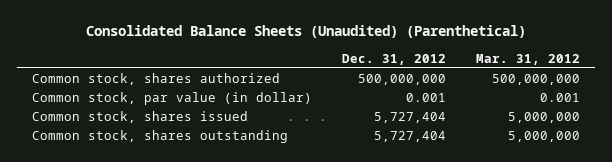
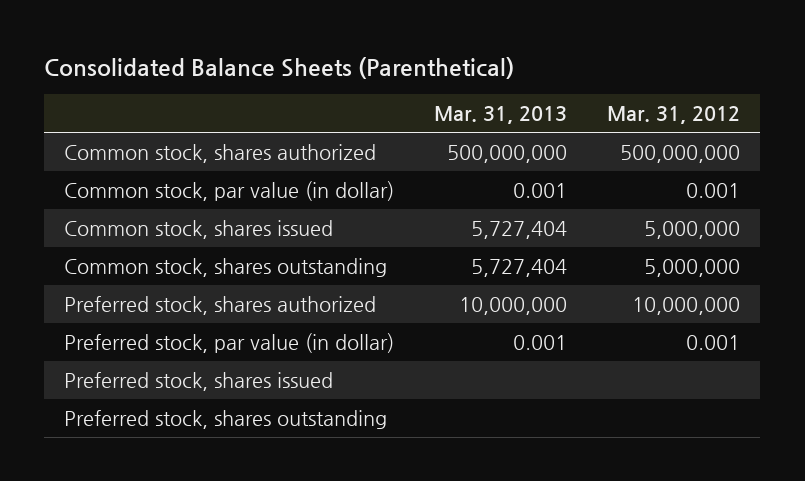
[86,25,527,39] Consolidated Balance Sheets (Unaudited) (Parenthetical) -> [44,56,515,79] Consolidated Balance Sheets (Parenthetical)
[342,53,447,65] Dec. 31, 2012 -> none
none -> [434,106,568,125] Mar. 31, 2013
none -> [64,295,377,315] Preferred stock, shares authorized
none -> [64,332,395,353] Preferred stock, par value (in dollar)
none -> [64,371,334,391] Preferred stock, shares issued
none -> [64,409,388,429] Preferred stock, shares outstanding

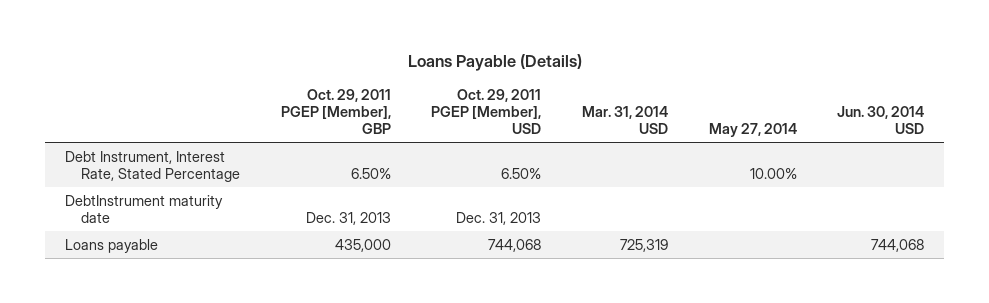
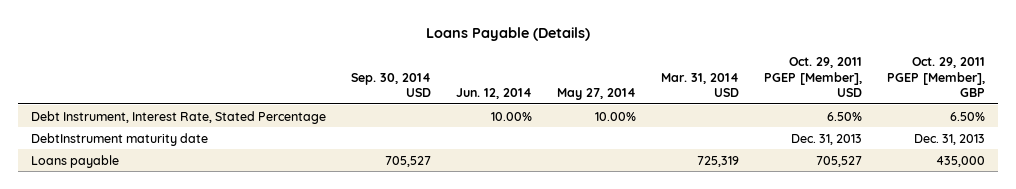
[837,105,925,135] Jun. 30, 2014 USD -> none
none -> [350,72,431,98] Sep. 30, 2014 USD
none -> [455,88,532,100] Jun. 12, 2014
[488,238,542,252] 744,068 -> [816,155,863,167] 705,527

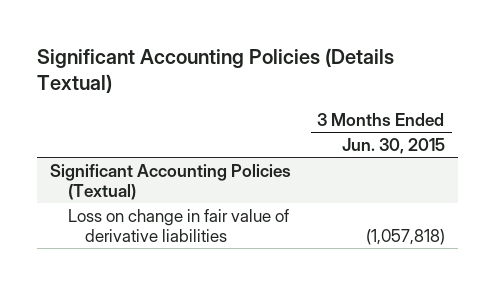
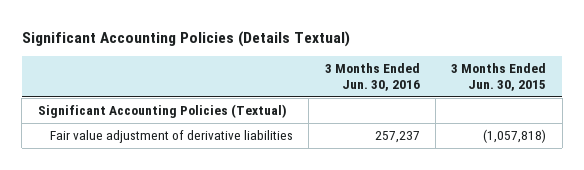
none -> [324,63,420,92] 3 Months Ended Jun. 30, 2016
[67,208,289,243] Loss on change in fair value of derivative liabilities -> [49,130,293,144] Fair value adjustment of derivative liabilities

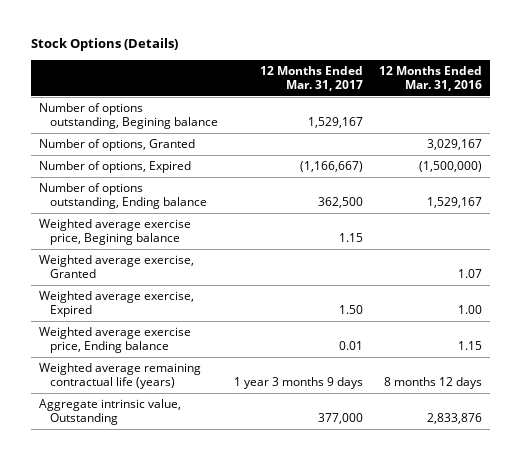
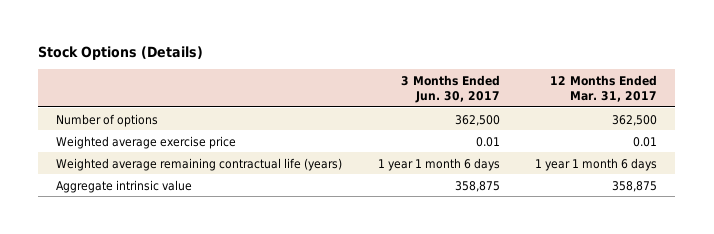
[379,65,483,92] 12 Months Ended Mar. 31, 2016 -> none
none -> [400,74,500,104] 3 Months Ended Jun. 30, 2017
[38,138,195,151] Number of options, Granted -> none
[38,160,191,173] Number of options, Expired -> none
[38,182,207,210] Number of options outstanding, Ending balance -> none
[38,254,194,279] Weighted average exercise, Granted -> none
[38,290,194,318] Weighted average exercise, Expired -> none
[38,326,191,354] Weighted average exercise price, Ending balance -> none
[38,102,218,130] Number of options outstanding, Begining balance -> [56,113,159,127] Number of options
[308,117,364,129] 1,529,167 -> [612,114,658,126] 362,500
[38,218,191,246] Weighted average exercise price, Begining balance -> [56,135,237,149] Weighted average exercise price
[339,233,364,243] 1.15 -> [633,136,658,147] 0.01
[234,377,364,390] 1 year 3 months 9 days -> [535,157,658,171] 1 year 1 month 6 days
[38,398,181,426] Aggregate intrinsic value, Outstanding -> [56,179,193,193] Aggregate intrinsic value
[318,413,364,425] 377,000 -> [612,180,658,192] 358,875

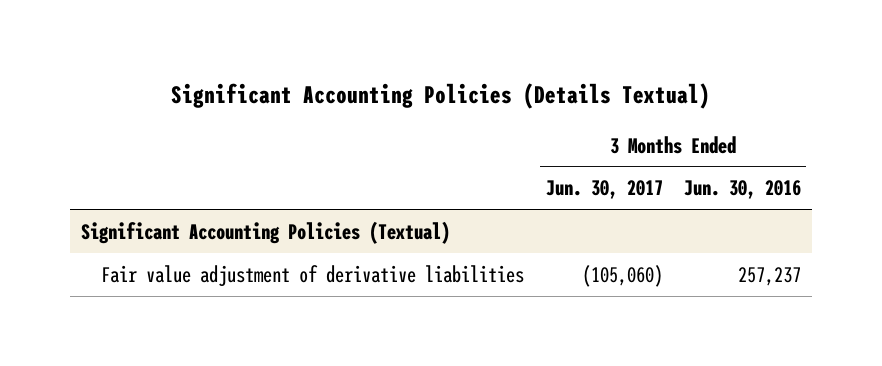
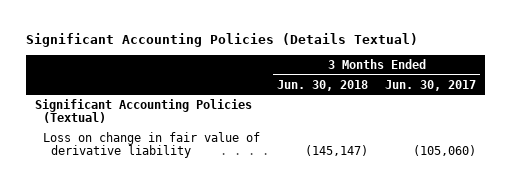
[684,180,802,200] Jun. 30, 2016 -> none
none -> [277,79,369,91] Jun. 30, 2018
[101,264,525,287] Fair value adjustment of derivative liabilities -> [42,131,260,159] Loss on change in fair value of derivative liability

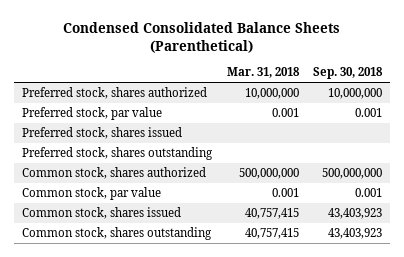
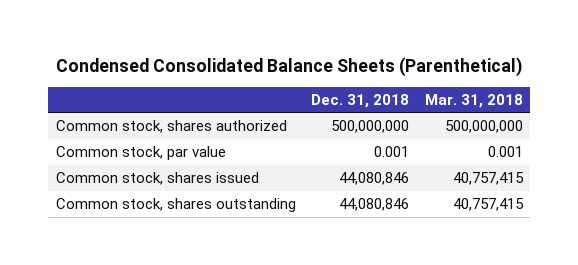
[313,67,384,80] Sep. 30, 2018 -> none
none -> [311,93,410,108] Dec. 31, 2018
[21,87,207,100] Preferred stock, shares authorized -> none
[21,107,162,121] Preferred stock, par value -> none
[21,127,182,140] Preferred stock, shares issued -> none
[21,147,213,161] Preferred stock, shares outstanding -> none

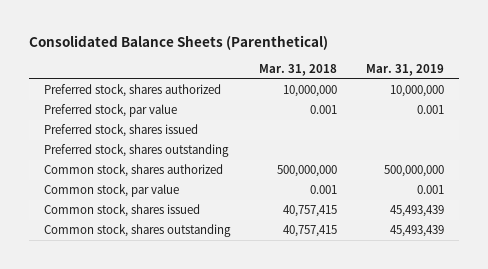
[56,56,523,77] Condensed Consolidated Balance Sheets (Parenthetical) -> [29,35,329,51] Consolidated Balance Sheets (Parenthetical)
[311,93,410,108] Dec. 31, 2018 -> none
none -> [366,64,445,77] Mar. 31, 2019
none -> [43,84,221,98] Preferred stock, shares authorized
none -> [43,104,177,118] Preferred stock, par value
none -> [43,124,198,138] Preferred stock, shares issued
none -> [43,144,229,158] Preferred stock, shares outstanding

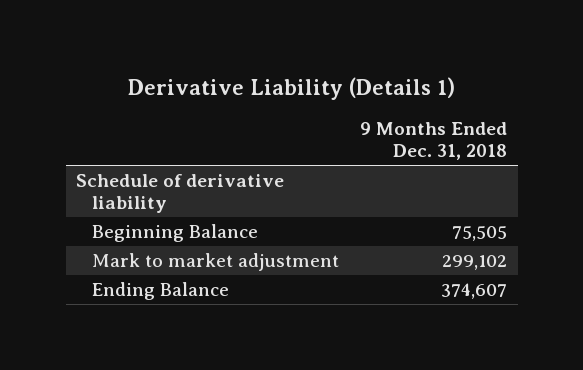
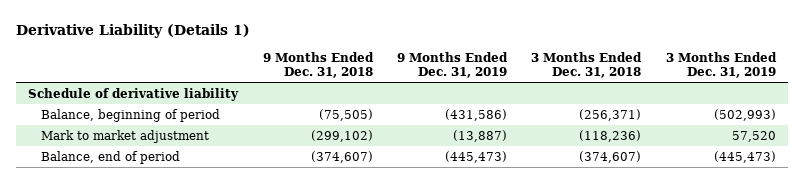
none -> [397,51,509,79] 9 Months Ended Dec. 31, 2019
none -> [531,51,643,79] 3 Months Ended Dec. 31, 2018
none -> [665,51,777,79] 3 Months Ended Dec. 31, 2019
[92,224,259,243] Beginning Balance -> [41,108,221,122] Balance, beginning of period
[452,226,508,242] 75,505 -> [318,108,373,121] (75,505)
[442,255,508,271] 299,102 -> [310,129,373,142] (299,102)
[92,282,230,301] Ending Balance -> [41,150,181,164] Balance, end of period
[441,283,508,300] 374,607 -> [310,150,373,163] (374,607)

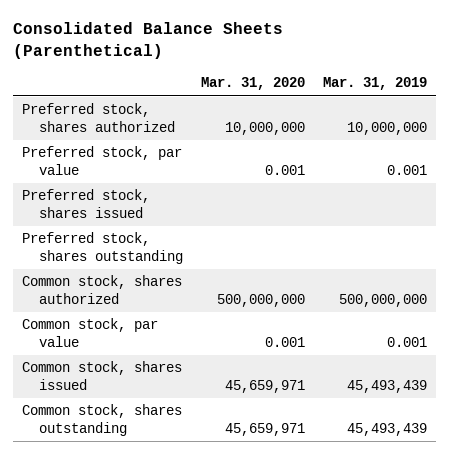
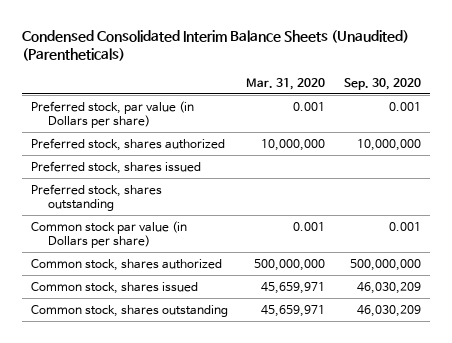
[12,22,283,60] Consolidated Balance Sheets (Parenthetical) -> [22,29,410,62] Condensed Consolidated Interim Balance Sheets (Unaudited) (Parentheticals)
[322,77,427,91] Mar. 31, 2019 -> none
none -> [343,77,421,90] Sep. 30, 2020
none -> [31,100,195,129] Preferred stock, par value (in Dollars per share)
[21,146,182,175] Preferred stock, par value -> none
none -> [31,220,188,249] Common stock par value (in Dollars per share)
[21,318,158,347] Common stock, par value -> none

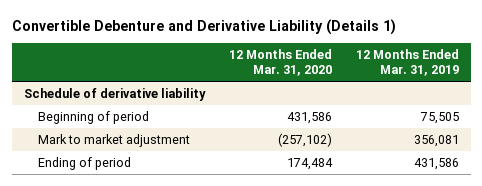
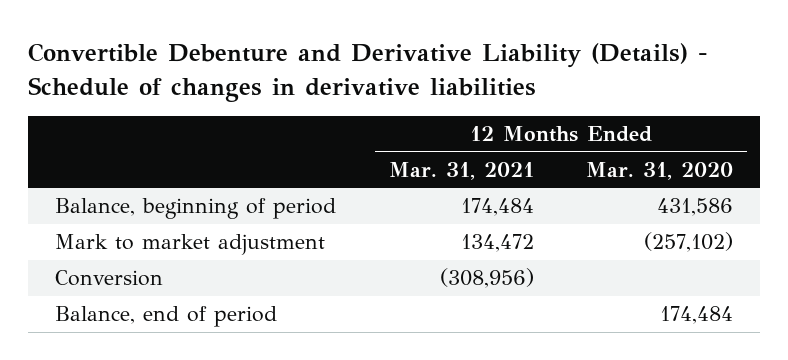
[11,18,396,35] Convertible Debenture and Derivative Liability (Details 1) -> [28,43,709,102] Convertible Debenture and Derivative Liability (Details) - Schedule of changes in derivative liabilities
[355,48,459,77] 12 Months Ended Mar. 31, 2019 -> none
none -> [388,161,534,180] Mar. 31, 2021
[23,87,206,101] Schedule of derivative liability -> none
[38,110,150,124] Beginning of period -> [54,198,336,220] Balance, beginning of period
none -> [54,270,163,287] Conversion
[38,156,132,170] Ending of period -> [54,306,277,328] Balance, end of period

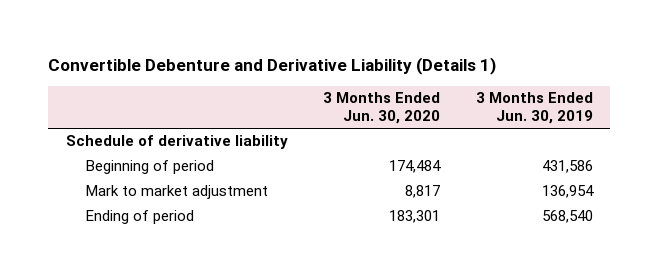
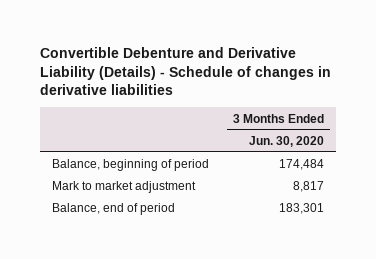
[48,57,497,76] Convertible Debenture and Derivative Liability (Details 1) -> [39,47,331,96] Convertible Debenture and Derivative Liability (Details) - Schedule of changes in derivative liabilities
[475,92,593,125] 3 Months Ended Jun. 30, 2019 -> none
[65,135,288,150] Schedule of derivative liability -> none
[85,160,214,175] Beginning of period -> [51,159,209,172] Balance, beginning of period
[85,210,194,225] Ending of period -> [51,203,175,216] Balance, end of period

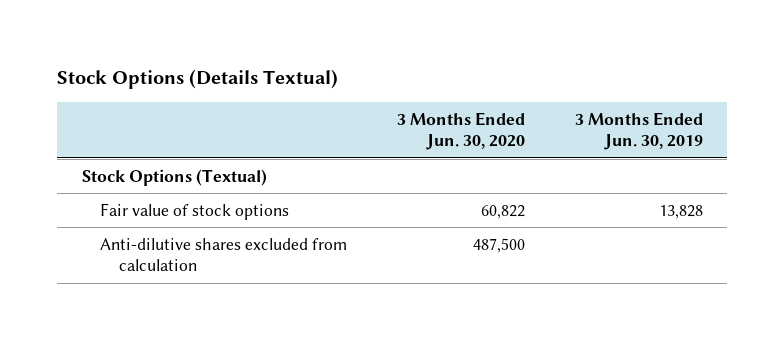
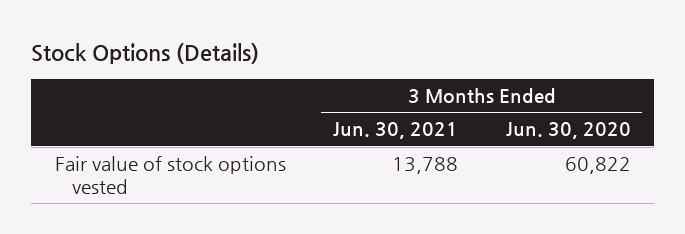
[57,69,339,90] Stock Options (Details Textual) -> [30,43,259,65] Stock Options (Details)
[574,111,703,151] 3 Months Ended Jun. 30, 2019 -> none
none -> [333,122,459,140] Jun. 30, 2021
[81,168,267,186] Stock Options (Textual) -> none
[100,237,348,272] Anti-dilutive shares excluded from calculation -> none
[100,202,290,220] Fair value of stock options -> [54,156,286,195] Fair value of stock options vested

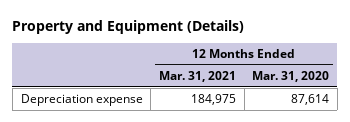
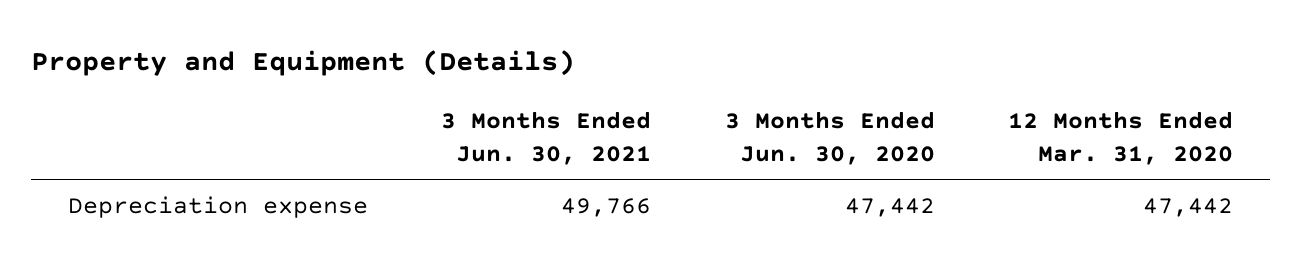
[158,70,236,82] Mar. 31, 2021 -> none
none -> [441,111,652,165] 3 Months Ended Jun. 30, 2021
none -> [724,111,935,165] 3 Months Ended Jun. 30, 2020
[291,94,330,106] 87,614 -> [1143,198,1234,218] 47,442

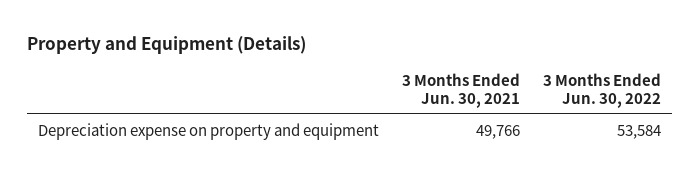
[724,111,935,165] 3 Months Ended Jun. 30, 2020 -> none
[1008,111,1234,165] 12 Months Ended Mar. 31, 2020 -> none
none -> [542,72,661,109] 3 Months Ended Jun. 30, 2022
[67,196,368,219] Depreciation expense -> [38,122,380,140] Depreciation expense on property and equipment

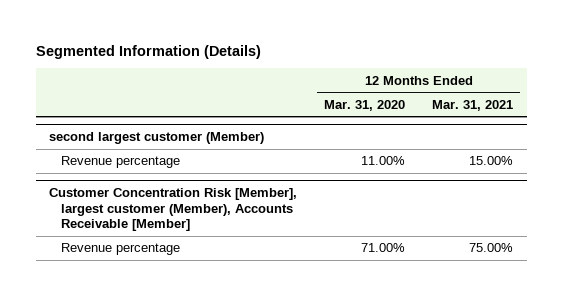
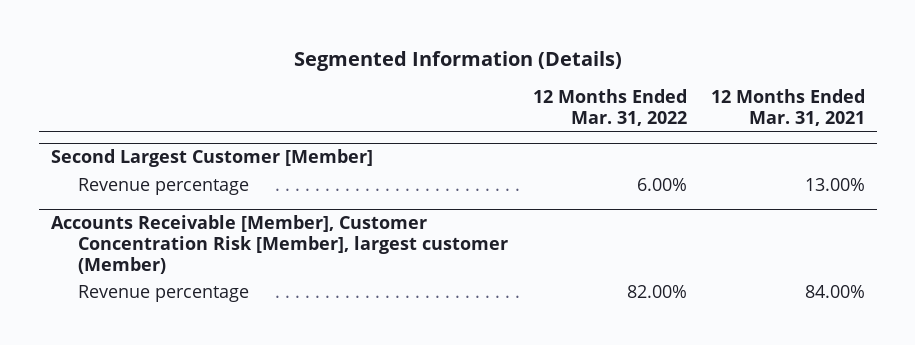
[324,99,406,111] Mar. 31, 2020 -> none
none -> [532,89,687,127] 12 Months Ended Mar. 31, 2022
[49,132,265,145] second largest customer (Member) -> [50,149,373,168] Second Largest Customer [Member]
[469,156,514,166] 15.00% -> [804,178,865,192] 13.00%
[49,188,298,232] Customer Concentration Risk [Member], largest customer (Member), Accounts Receivable [Member] -> [50,215,509,274] Accounts Receivable [Member], Customer Concentration Risk [Member], largest customer (Member)
[469,243,514,253] 75.00% -> [804,285,865,299] 84.00%

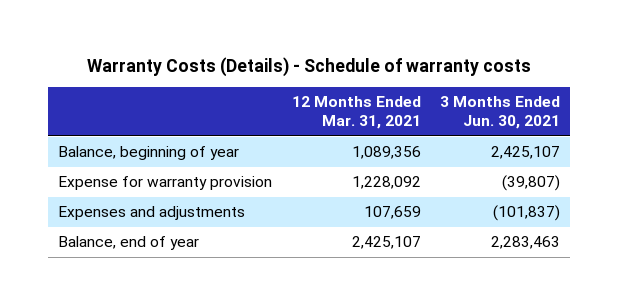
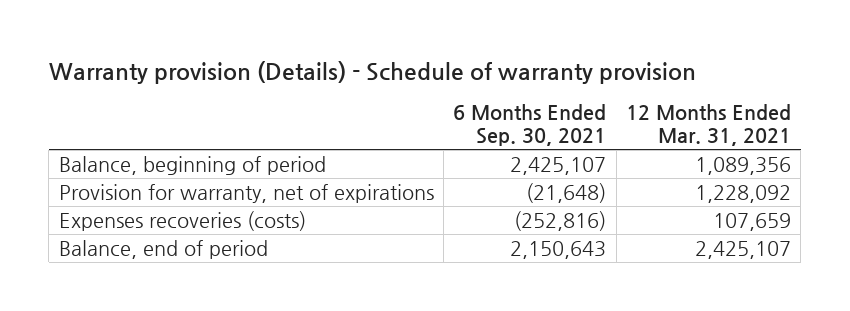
[87,56,532,77] Warranty Costs (Details) - Schedule of warranty costs -> [48,61,696,85] Warranty provision (Details) - Schedule of warranty provision
[440,96,561,130] 3 Months Ended Jun. 30, 2021 -> none
none -> [453,104,607,147] 6 Months Ended Sep. 30, 2021
[57,146,239,161] Balance, beginning of year -> [58,155,326,175] Balance, beginning of period
[57,176,272,191] Expense for warranty provision -> [58,183,434,203] Provision for warranty, net of expirations
[57,206,245,221] Expenses and adjustments -> [58,210,306,231] Expenses recoveries (costs)
[57,236,199,251] Balance, end of year -> [58,239,268,259] Balance, end of period

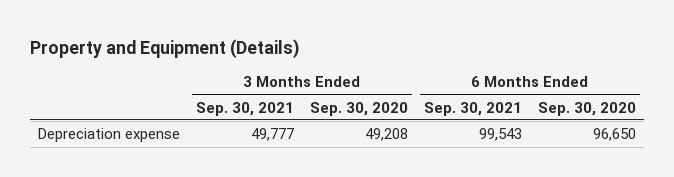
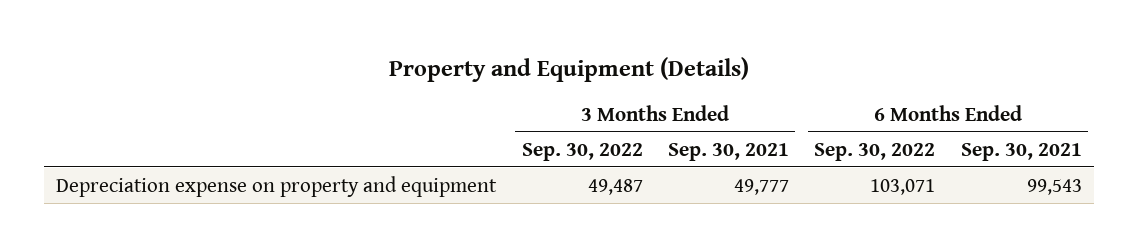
[309,101,408,116] Sep. 30, 2020 -> none
[537,101,636,116] Sep. 30, 2020 -> none
none -> [521,142,643,161] Sep. 30, 2022
none -> [814,142,936,161] Sep. 30, 2022
[38,128,181,143] Depreciation expense -> [56,175,498,197] Depreciation expense on property and equipment

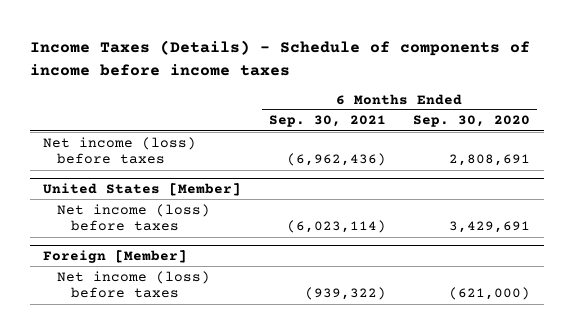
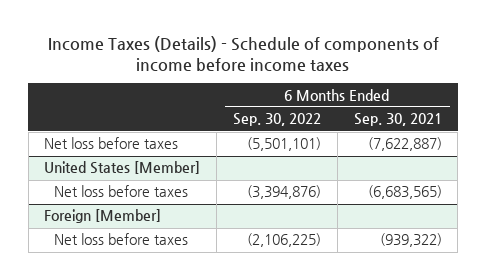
[412,115,530,128] Sep. 30, 2020 -> none
none -> [233,113,322,127] Sep. 30, 2022
[43,136,197,165] Net income (loss) before taxes -> [44,137,179,150] Net loss before taxes
[286,153,386,167] (6,962,436) -> [367,137,442,152] (7,622,887)
[57,203,211,232] Net income (loss) before taxes -> [54,185,189,198] Net loss before taxes
[286,220,386,234] (6,023,114) -> [367,185,442,200] (6,683,565)
[57,270,211,299] Net income (loss) before taxes -> [54,233,189,246] Net loss before taxes

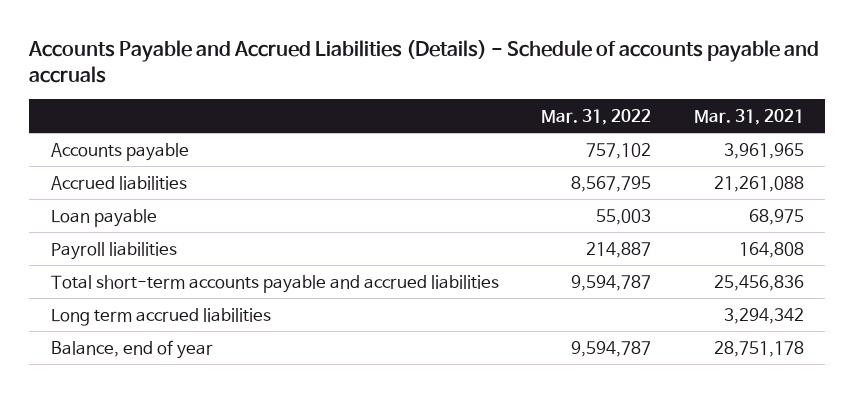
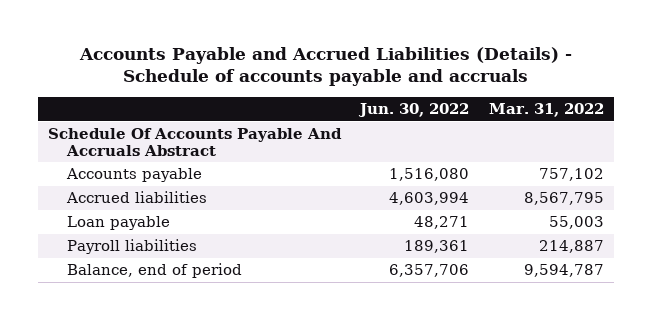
[693,108,804,125] Mar. 31, 2021 -> none
none -> [358,102,470,117] Jun. 30, 2022
none -> [47,128,342,156] Schedule Of Accounts Payable And Accruals Abstract
[50,274,499,293] Total short-term accounts payable and accrued liabilities -> none
[50,307,271,326] Long term accrued liabilities -> none
[50,339,213,359] Balance, end of year -> [67,263,243,279] Balance, end of period

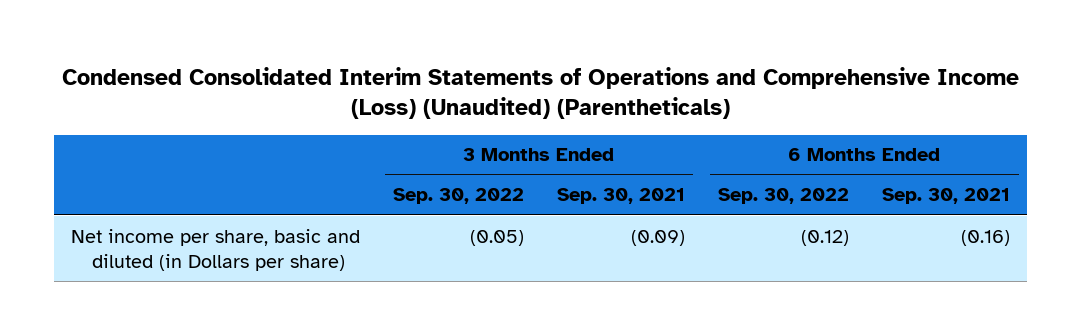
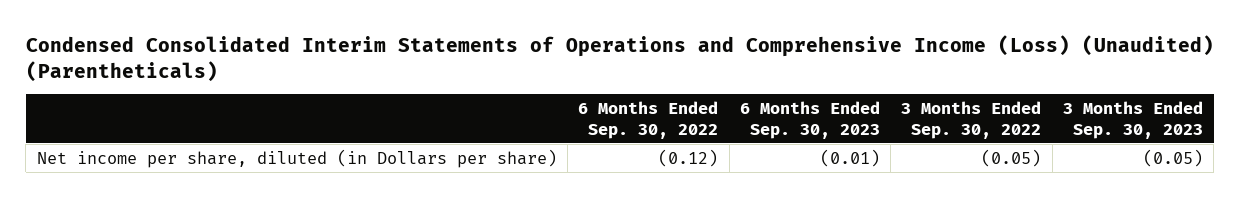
[557,188,686,205] Sep. 30, 2021 -> none
[882,188,1011,205] Sep. 30, 2021 -> none
none -> [739,101,880,139] 6 Months Ended Sep. 30, 2023
none -> [1063,101,1204,139] 3 Months Ended Sep. 30, 2023
[70,228,360,272] Net income per share, basic and diluted (in Dollars per share) -> [36,148,557,168] Net income per share, diluted (in Dollars per share)

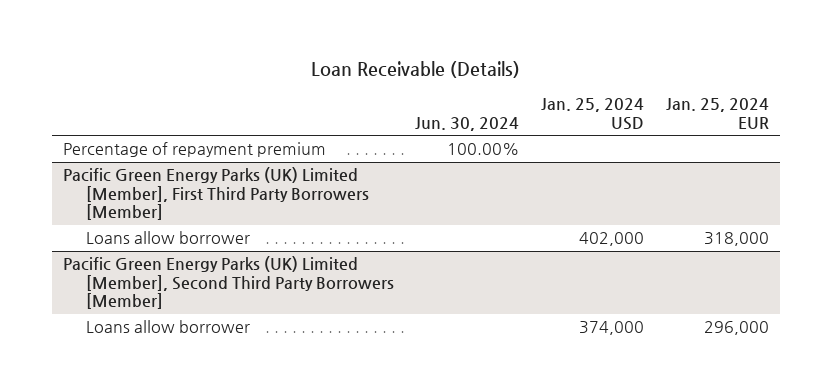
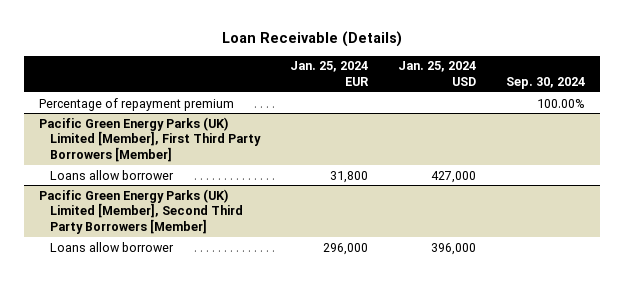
[415,116,520,131] Jun. 30, 2024 -> none
none -> [506,77,586,90] Sep. 30, 2024
[579,232,645,247] 402,000 -> [431,170,477,183] 427,000
[704,232,770,247] 318,000 -> [330,170,369,183] 31,800
[579,321,645,336] 374,000 -> [431,242,477,255] 396,000

